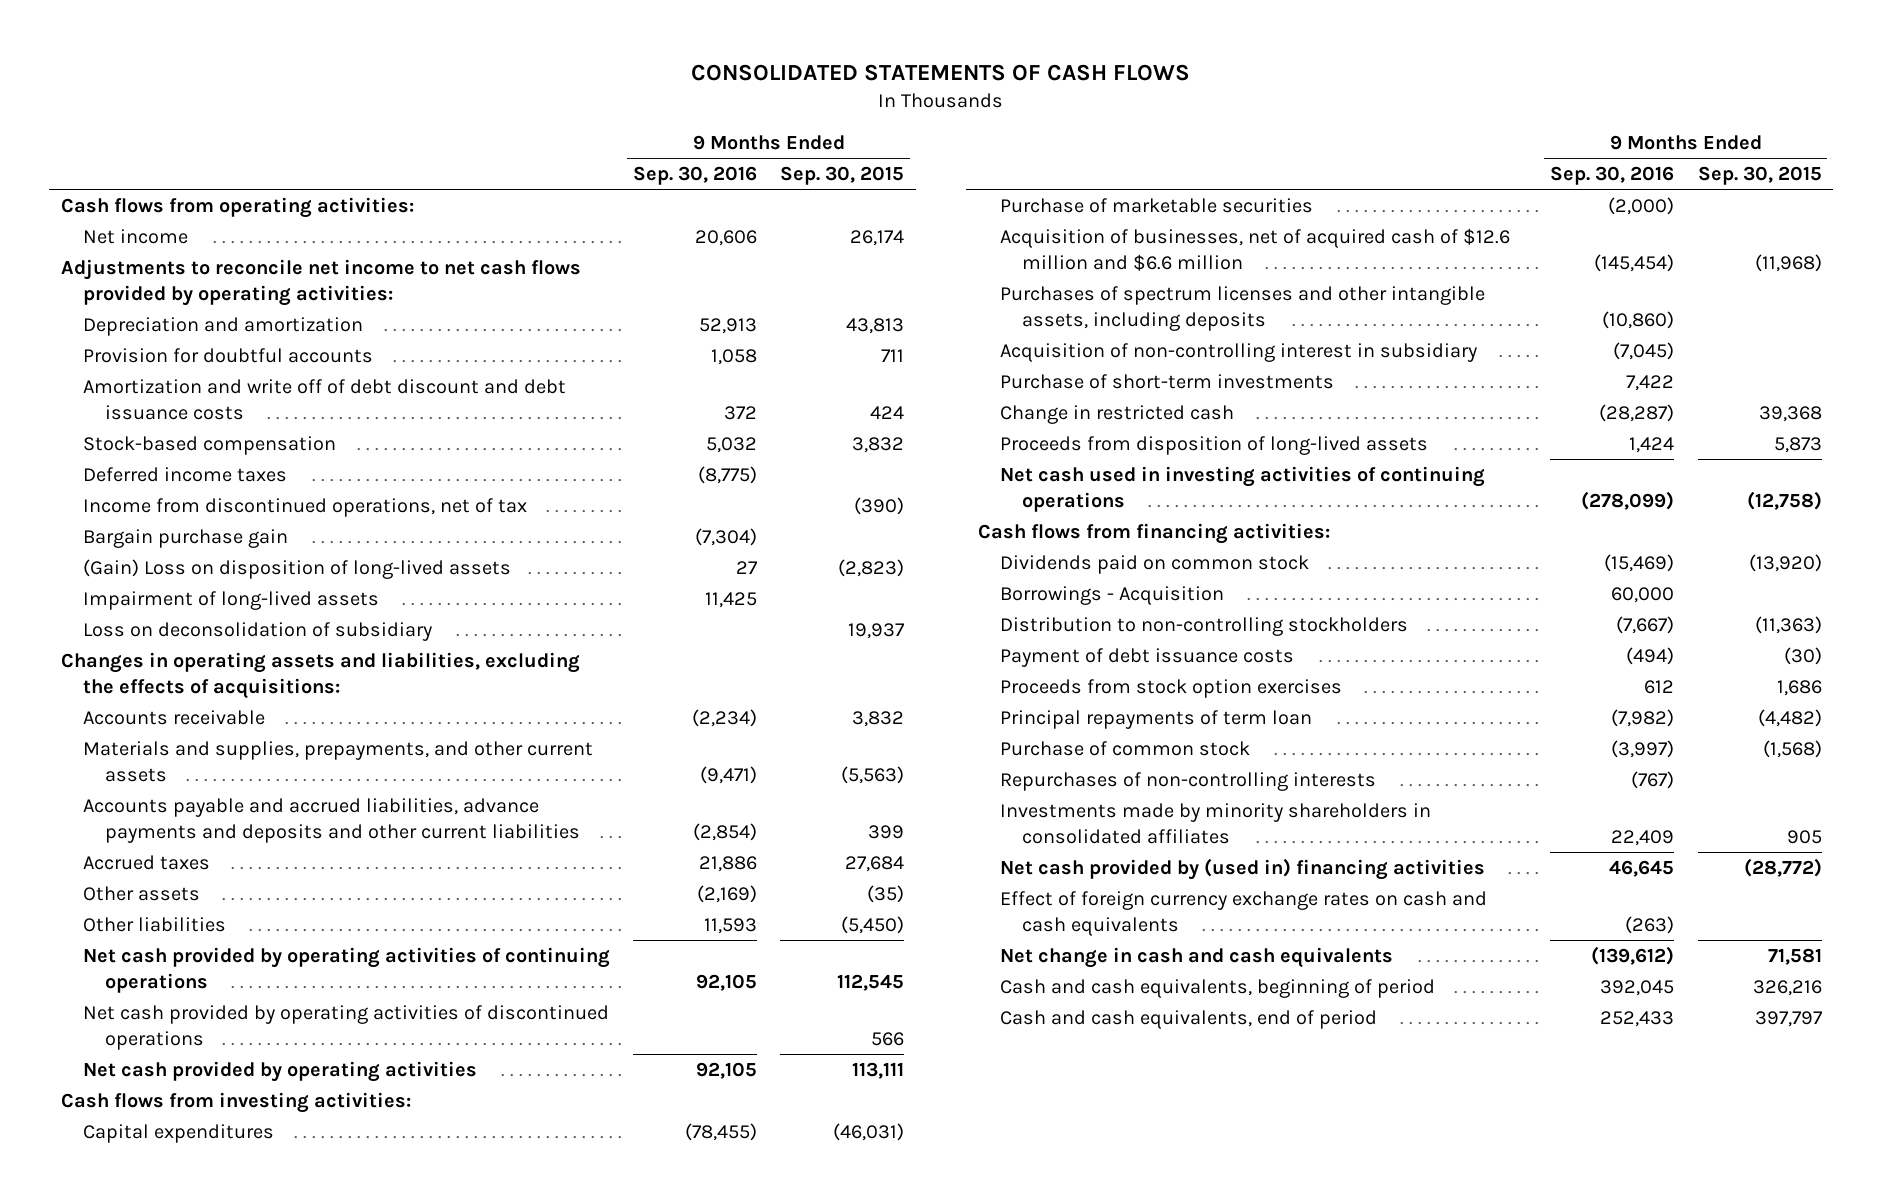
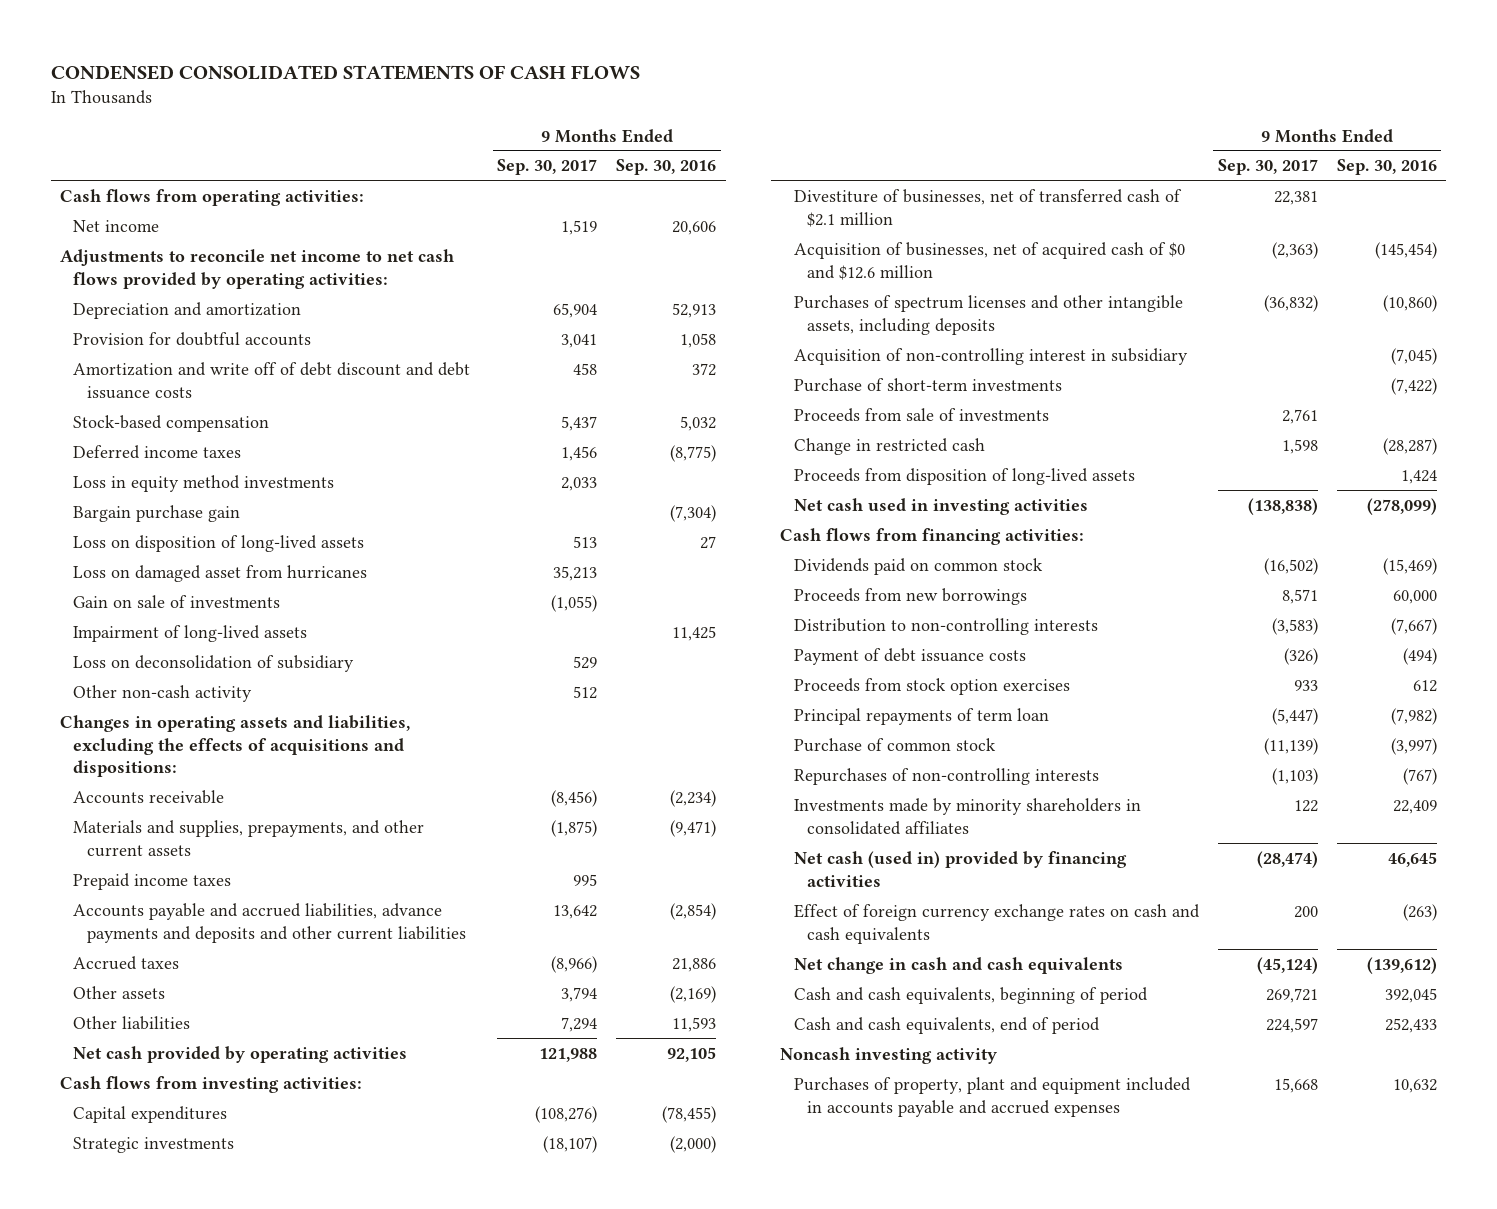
[691,64,1191,82] CONSOLIDATED STATEMENTS OF CASH FLOWS -> [50,64,640,80] CONDENSED CONSOLIDATED STATEMENTS OF CASH FLOWS
[780,165,905,185] Sep. 30, 2015 -> none
none -> [497,159,598,176] Sep. 30, 2017
[82,497,527,517] Income from discontinued operations, net of tax -> none
none -> [73,474,335,492] Loss in equity method investments
[82,558,511,579] (Gain) Loss on disposition of long-lived assets -> [73,534,365,552] Loss on disposition of long-lived assets
none -> [73,564,368,582] Loss on damaged asset from hurricanes
none -> [73,594,281,608] Gain on sale of investments
none -> [73,684,253,702] Other non-cash activity
[60,651,580,699] Changes in operating assets and liabilities, excluding the effects of acquisitions: -> [60,714,411,778] Changes in operating assets and liabilities, excluding the effects of acquisitions and dispositions:
none -> [73,872,232,890] Prepaid income taxes
[82,946,610,993] Net cash provided by operating activities of continuing operations -> none
[82,1004,609,1050] Net cash provided by operating activities of discontinued operations -> none
[999,197,1313,213] Purchase of marketable securities -> none
none -> [73,1136,235,1153] Strategic investments
none -> [793,188,1182,227] Divestiture of businesses, net of transferred cash of $2.1 million
[999,227,1510,271] Acquisition of businesses, net of acquired cash of $12.6 million and $6.6 million -> [793,241,1185,280] Acquisition of businesses, net of acquired cash of $0 and $12.6 million
[1626,374,1675,391] 7,422 -> [1390,377,1437,395] (7,422)
none -> [793,407,1049,422] Proceeds from sale of investments
[999,465,1485,512] Net cash used in investing activities of continuing operations -> [793,497,1088,515] Net cash used in investing activities
[999,585,1224,605] Borrowings - Acquisition -> none
none -> [793,587,1027,605] Proceeds from new borrowings
[999,616,1408,636] Distribution to non-controlling stockholders -> [793,617,1098,635] Distribution to non-controlling interests
[999,857,1485,880] Net cash provided by (used in) financing activities -> [793,850,1127,887] Net cash (used in) provided by financing activities
none -> [780,1046,998,1064] Noncash investing activity
none -> [793,1076,1191,1117] Purchases of property, plant and equipment included in accounts payable and accrued expenses

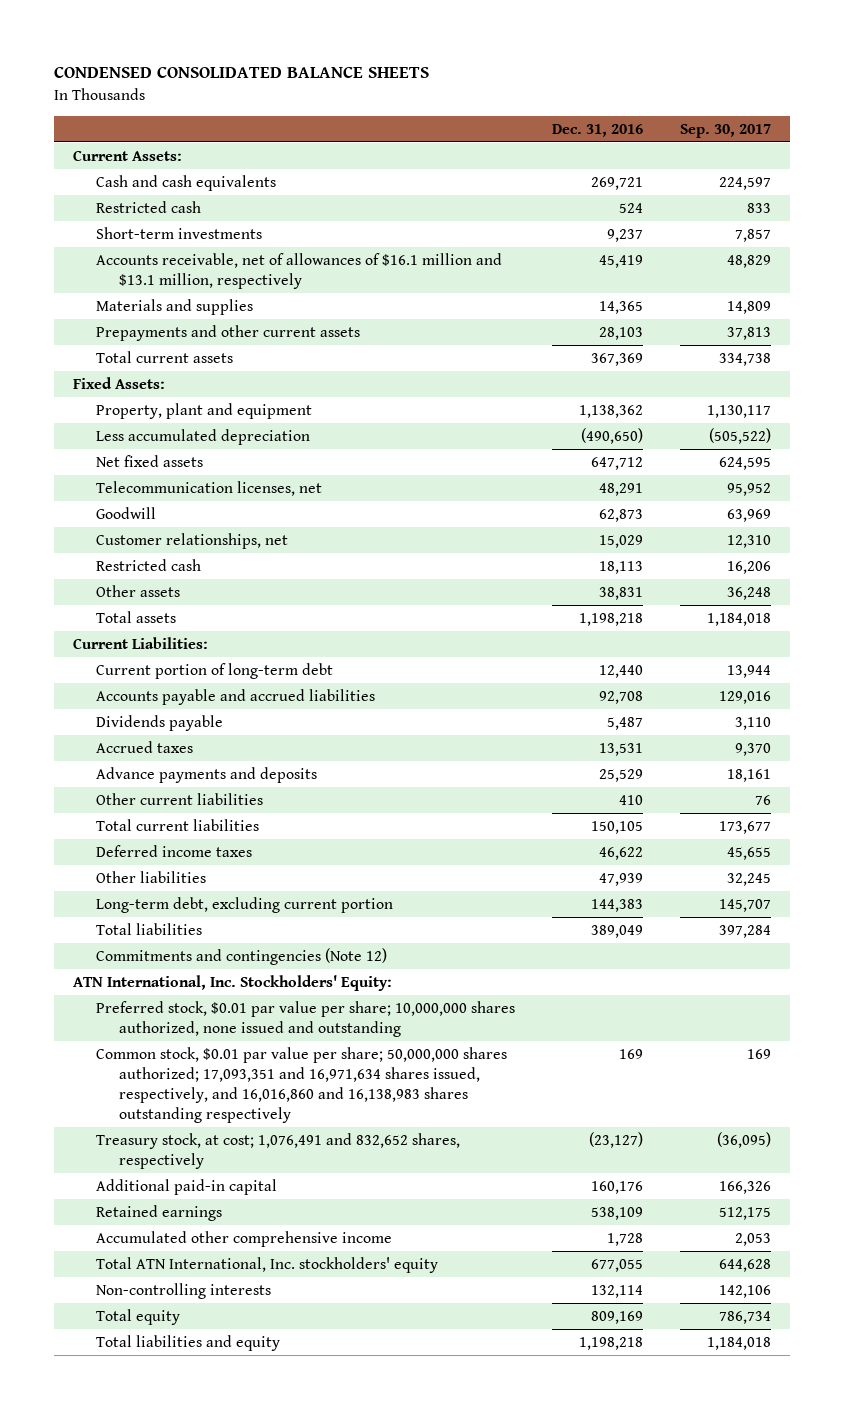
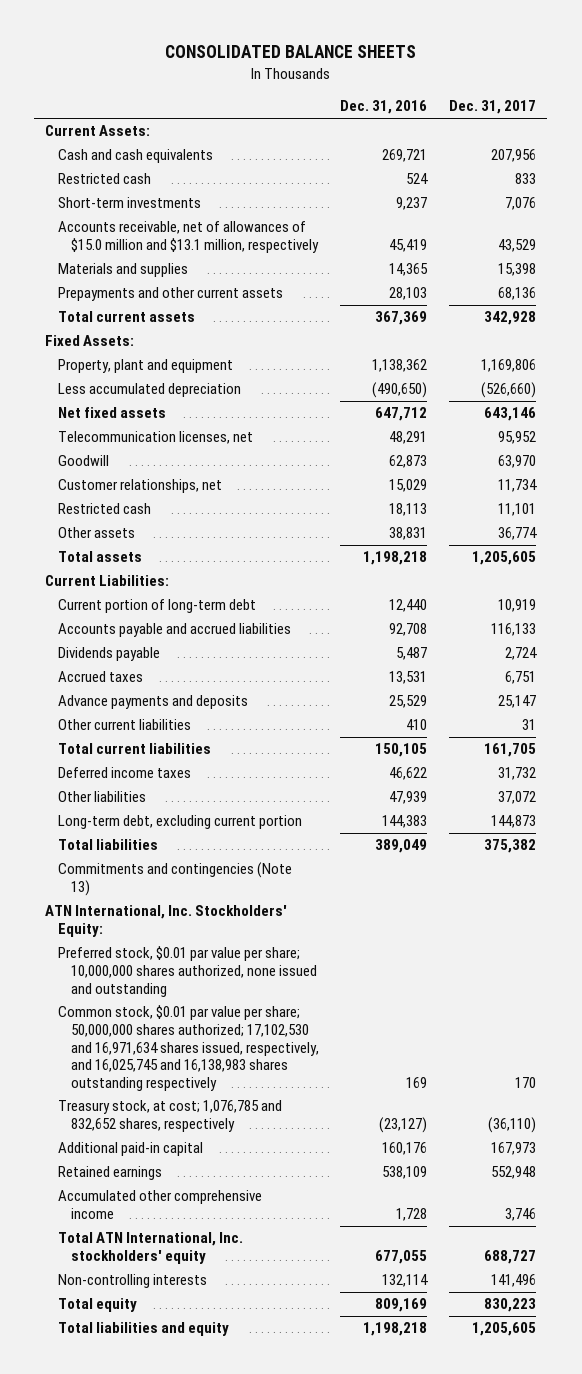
[53,67,429,79] CONDENSED CONSOLIDATED BALANCE SHEETS -> [164,45,416,59] CONSOLIDATED BALANCE SHEETS
[680,123,772,138] Sep. 30, 2017 -> none
none -> [449,100,537,115] Dec. 31, 2017
[95,253,502,290] Accounts receivable, net of allowances of $16.1 million and $13.1 million, respectively -> [58,221,319,253] Accounts receivable, net of allowances of $15.0 million and $13.1 million, respectively
[95,948,387,966] Commitments and contingencies (Note 12) -> [58,862,293,896] Commitments and contingencies (Note 13)
[95,1047,507,1123] Common stock, $0.01 par value per share; 50,000,000 shares authorized; 17,093,351 and 16,971,634 shares issued, respectively, and 16,016,860 and 16,138,983 shares outstanding respectively -> [58,1005,319,1091] Common stock, $0.01 par value per share; 50,000,000 shares authorized; 17,102,530 and 16,971,634 shares issued, respectively, and 16,025,745 and 16,138,983 shares outstanding respectively
[95,1133,460,1170] Treasury stock, at cost; 1,076,491 and 832,652 shares, respectively -> [58,1100,283,1132] Treasury stock, at cost; 1,076,785 and 832,652 shares, respectively

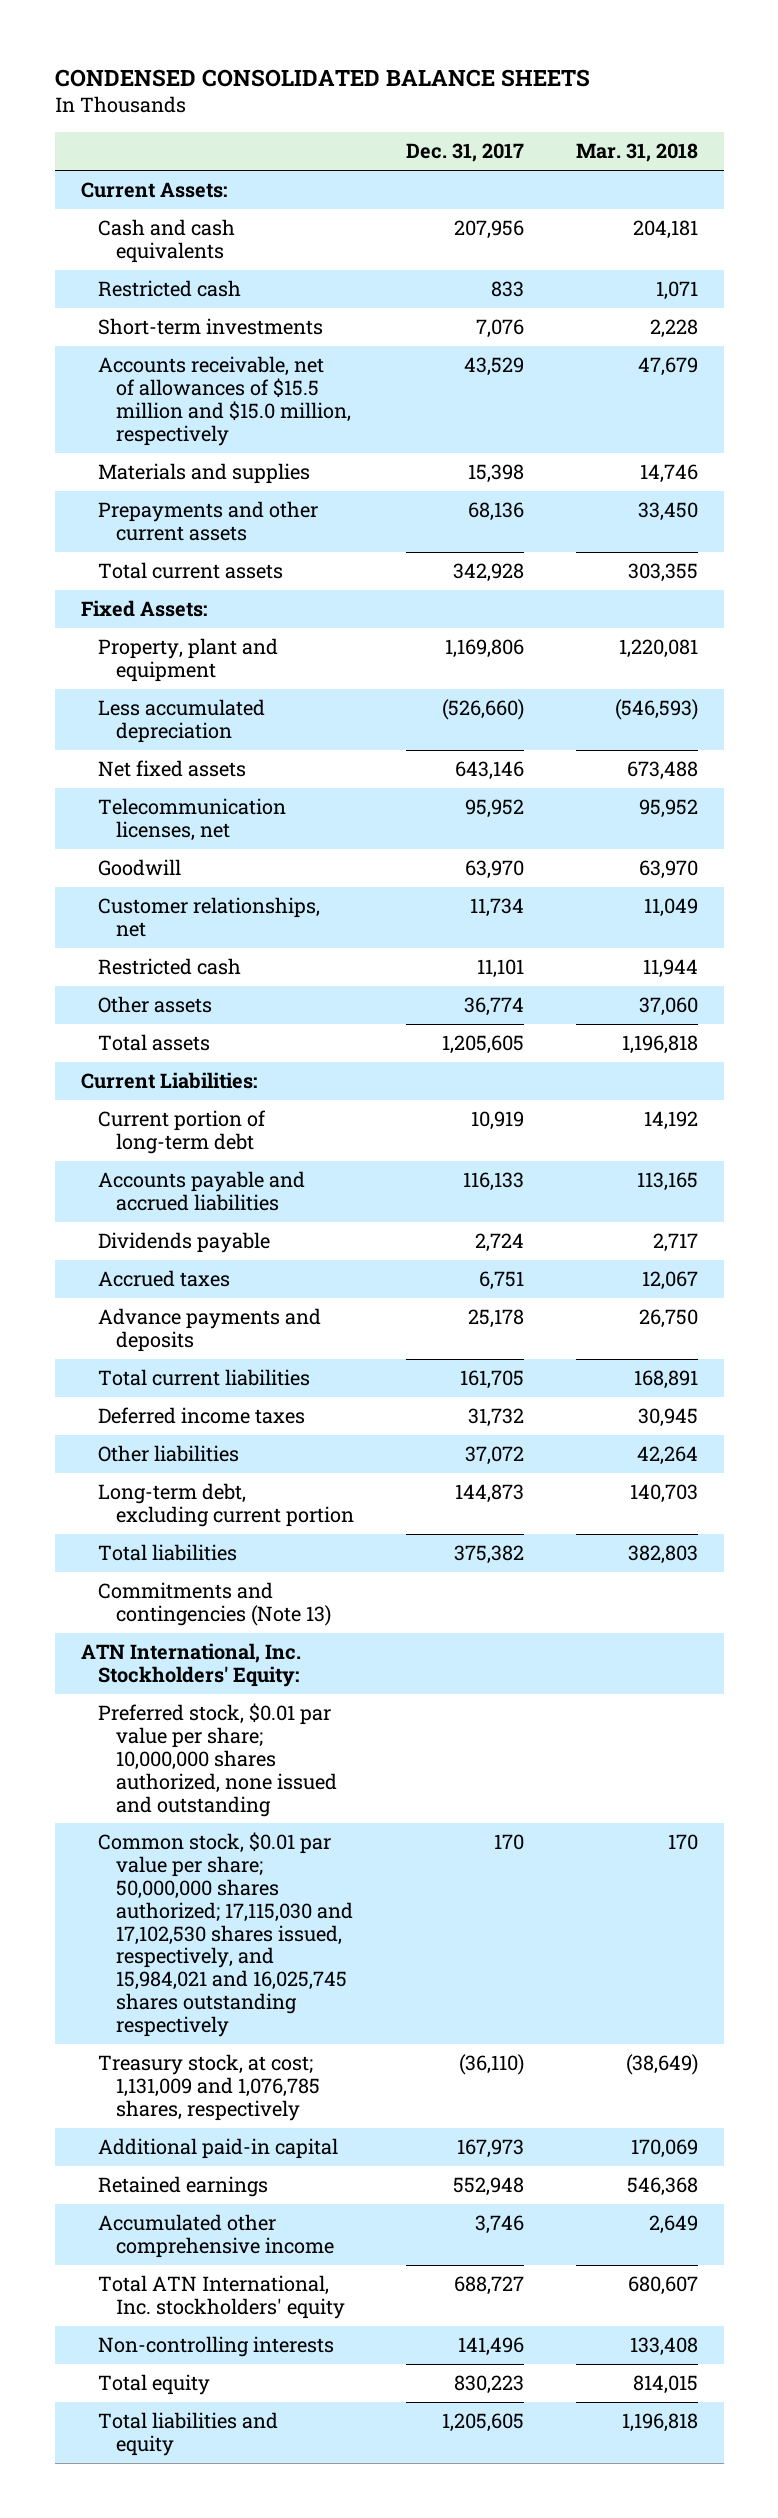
[164,45,416,59] CONSOLIDATED BALANCE SHEETS -> [54,68,590,87] CONDENSED CONSOLIDATED BALANCE SHEETS
[340,100,428,115] Dec. 31, 2016 -> none
none -> [575,143,698,163] Mar. 31, 2018
[58,221,319,253] Accounts receivable, net of allowances of $15.0 million and $13.1 million, respectively -> [98,356,351,446] Accounts receivable, net of allowances of $15.5 million and $15.0 million, respectively
[58,719,192,731] Other current liabilities -> none
[498,695,537,709] 25,147 -> [467,1309,524,1329] 25,178
[58,1005,319,1091] Common stock, $0.01 par value per share; 50,000,000 shares authorized; 17,102,530 and 16,971,634 shares issued, respectively, and 16,025,745 and 16,138,983 shares outstanding respectively -> [98,1832,353,2037] Common stock, $0.01 par value per share; 50,000,000 shares authorized; 17,115,030 and 17,102,530 shares issued, respectively, and 15,984,021 and 16,025,745 shares outstanding respectively
[58,1100,283,1132] Treasury stock, at cost; 1,076,785 and 832,652 shares, respectively -> [98,2054,320,2121] Treasury stock, at cost; 1,131,009 and 1,076,785 shares, respectively

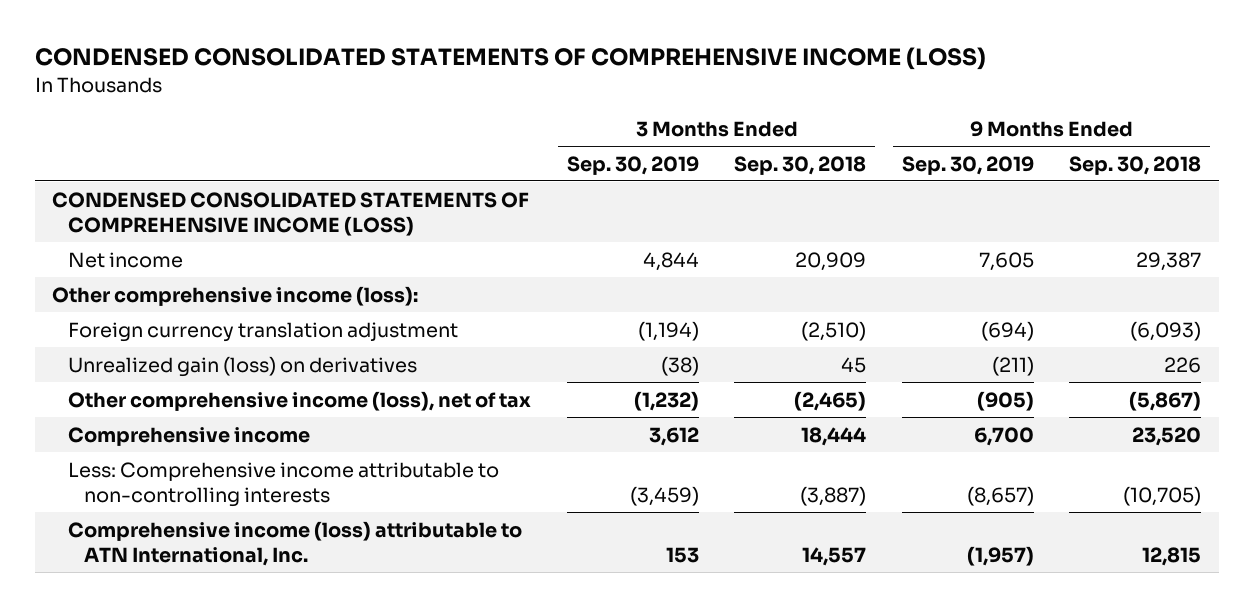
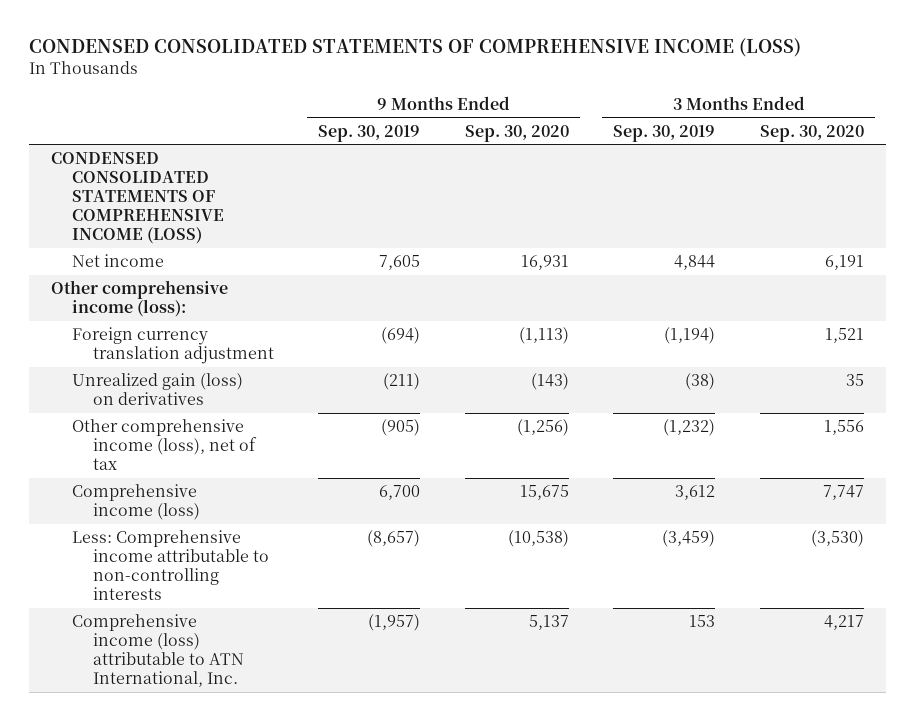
[734,155,867,175] Sep. 30, 2018 -> none
[1069,155,1202,175] Sep. 30, 2018 -> none
none -> [464,124,569,142] Sep. 30, 2020
none -> [759,124,864,142] Sep. 30, 2020
[68,426,311,446] Comprehensive income -> [71,484,200,521] Comprehensive income (loss)

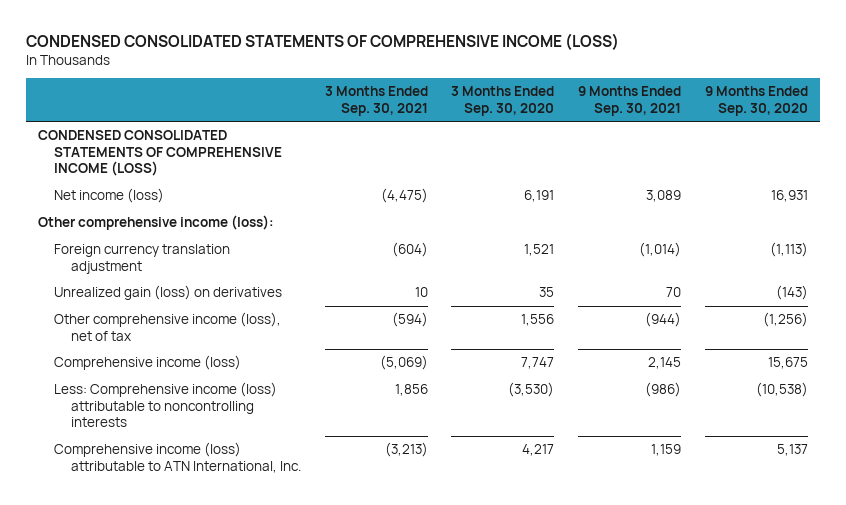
[318,124,421,142] Sep. 30, 2019 -> none
[613,124,716,142] Sep. 30, 2019 -> none
none -> [324,86,428,116] 3 Months Ended Sep. 30, 2021
none -> [578,86,682,116] 9 Months Ended Sep. 30, 2021
[71,254,164,268] Net income -> [54,188,165,204] Net income (loss)
[71,530,269,601] Less: Comprehensive income attributable to non-controlling interests -> [54,382,278,428] Less: Comprehensive income (loss) attributable to noncontrolling interests

